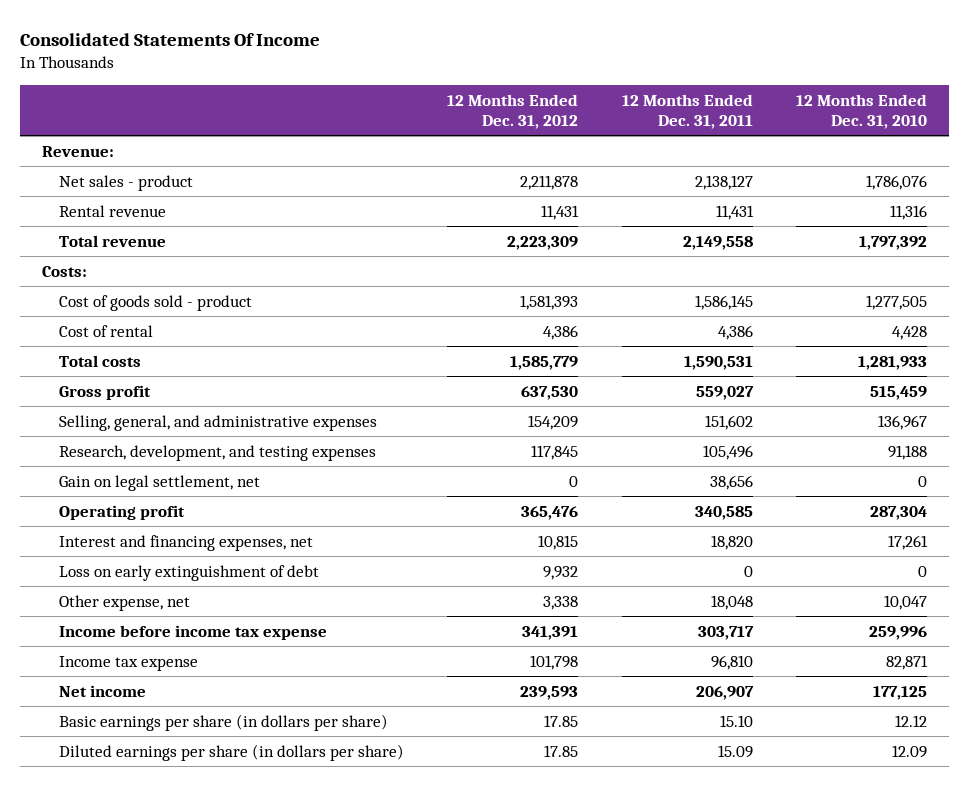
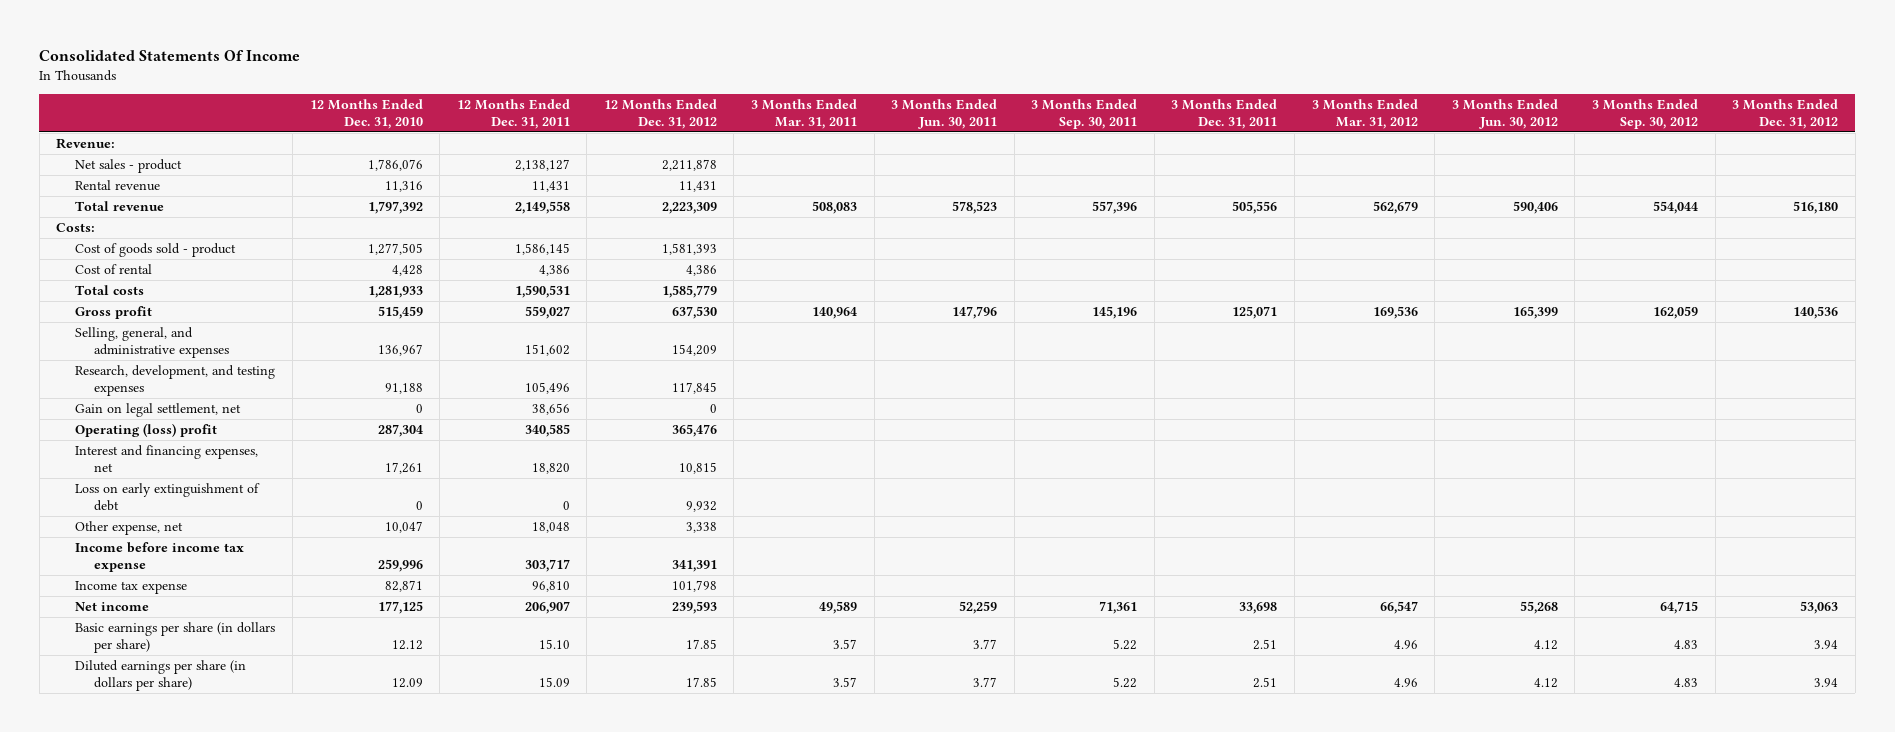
none -> [751,99,858,129] 3 Months Ended Mar. 31, 2011
none -> [891,99,998,129] 3 Months Ended Jun. 30, 2011
none -> [1031,99,1138,129] 3 Months Ended Sep. 30, 2011
none -> [1171,99,1278,129] 3 Months Ended Dec. 31, 2011
none -> [1311,99,1418,129] 3 Months Ended Mar. 31, 2012
none -> [1451,99,1558,129] 3 Months Ended Jun. 30, 2012
none -> [1591,99,1698,129] 3 Months Ended Sep. 30, 2012
none -> [1732,99,1839,129] 3 Months Ended Dec. 31, 2012
[58,504,185,520] Operating profit -> [75,423,218,438] Operating (loss) profit

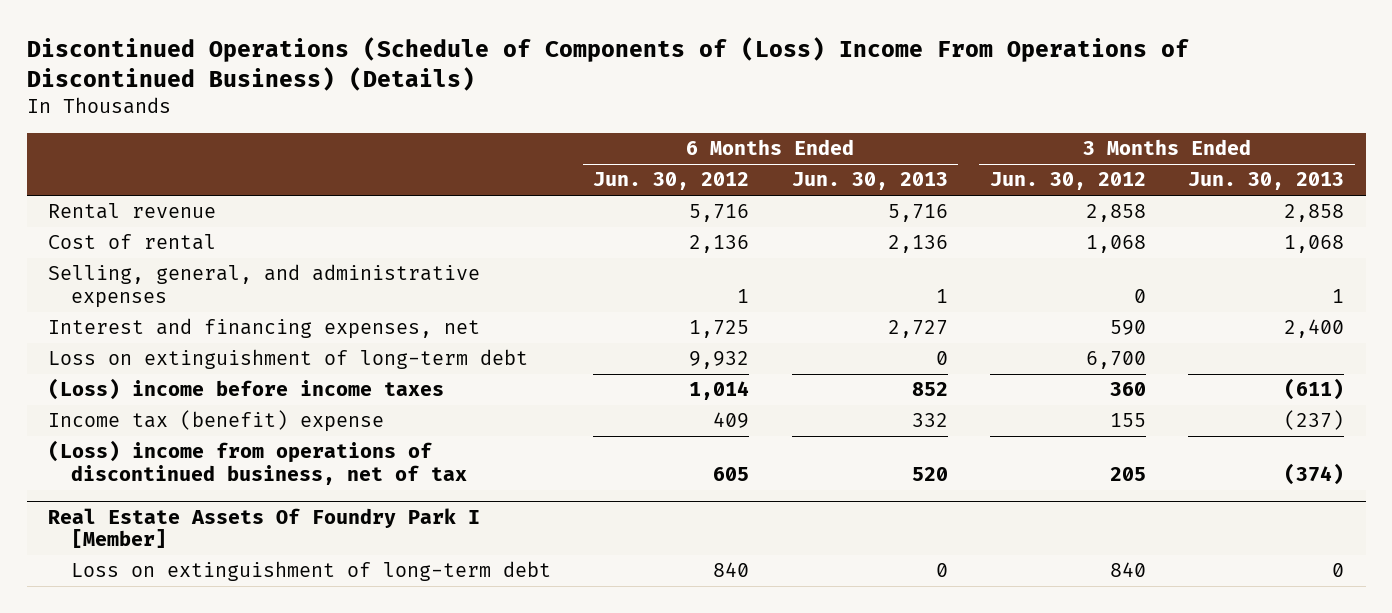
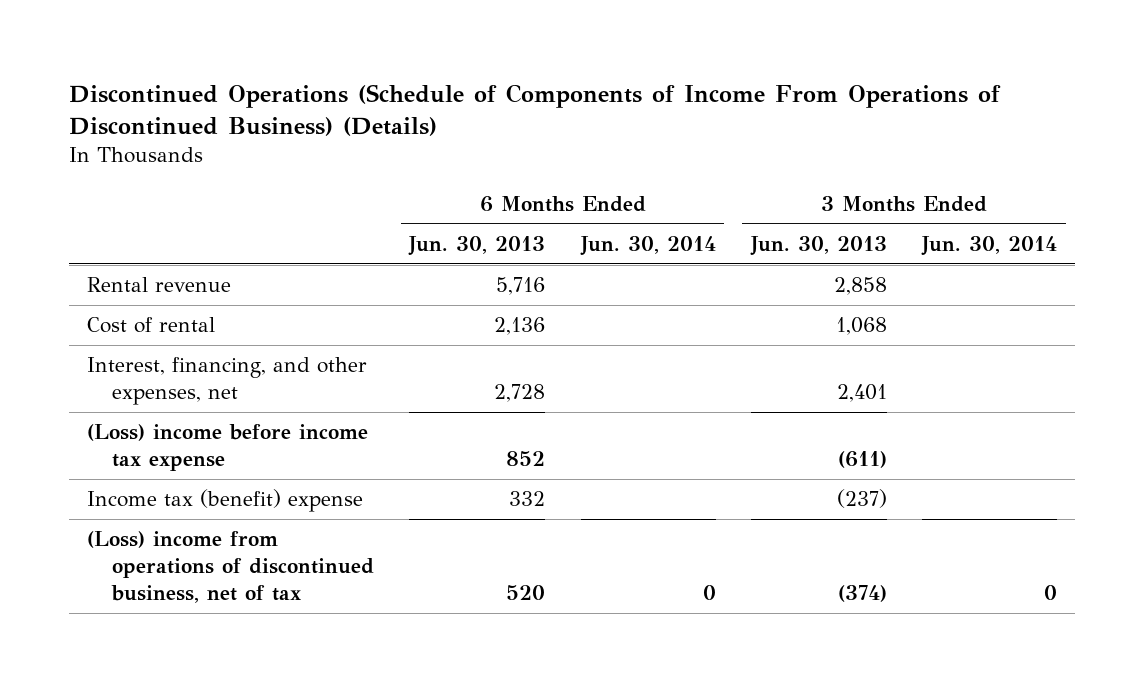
[26,37,1189,92] Discontinued Operations (Schedule of Components of (Loss) Income From Operations of Discontinued Business) (Details) -> [69,83,1002,137] Discontinued Operations (Schedule of Components of Income From Operations of Discontinued Business) (Details)
[593,172,750,191] Jun. 30, 2012 -> none
[989,172,1146,191] Jun. 30, 2012 -> none
none -> [579,235,716,256] Jun. 30, 2014
none -> [920,235,1057,256] Jun. 30, 2014
[48,264,481,308] Selling, general, and administrative expenses -> none
[48,349,529,370] Loss on extinguishment of long-term debt -> none
[48,318,481,340] Interest and financing expenses, net -> [86,357,367,405] Interest, financing, and other expenses, net
[887,320,948,339] 2,727 -> [494,383,546,402] 2,728
[1284,319,1345,339] 2,400 -> [836,383,887,402] 2,401
[48,378,445,401] (Loss) income before income taxes -> [86,424,368,471] (Loss) income before income tax expense
[48,507,481,548] Real Estate Assets Of Foundry Park I [Member] -> none
[70,561,551,582] Loss on extinguishment of long-term debt -> none

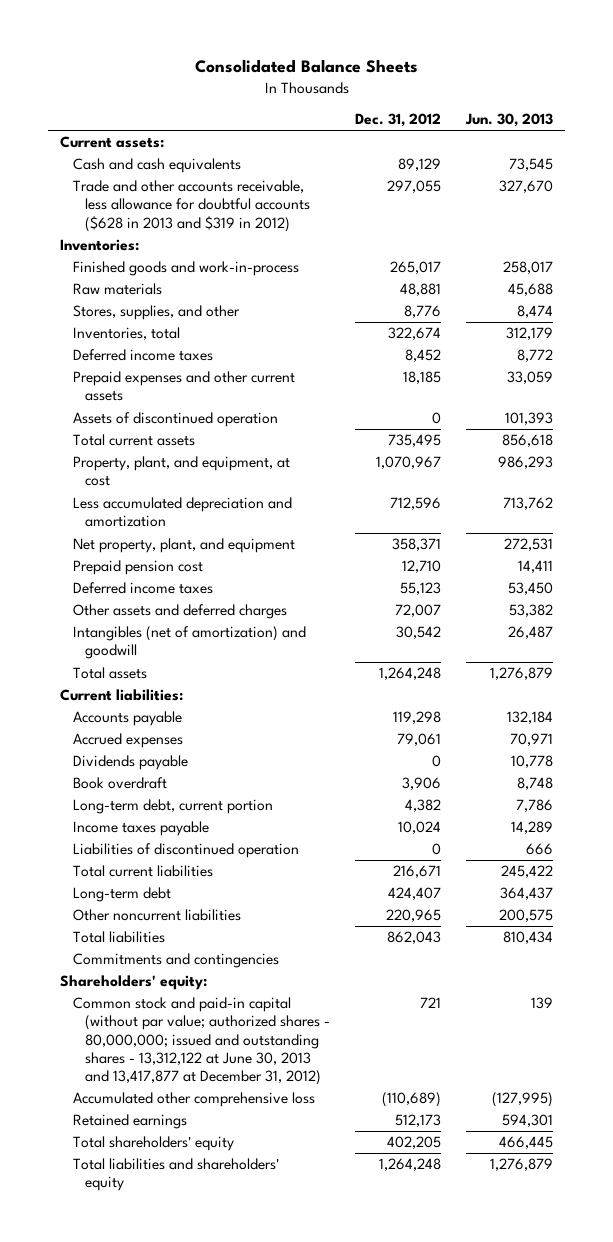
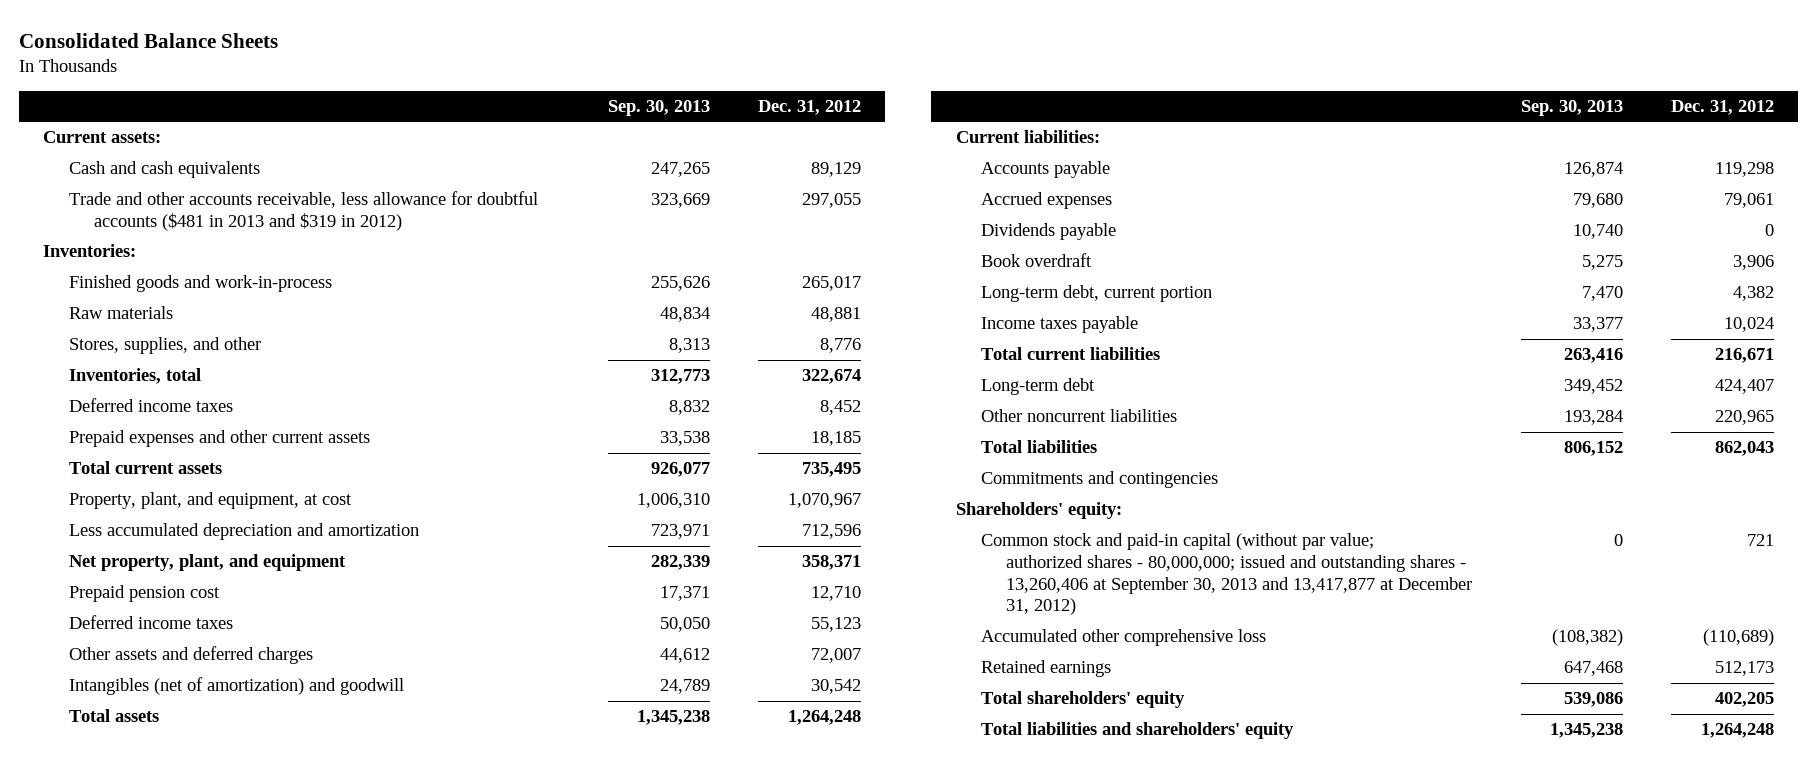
[464,113,553,128] Jun. 30, 2013 -> none
none -> [608,100,711,117] Sep. 30, 2013
[72,180,311,232] Trade and other accounts receivable, less allowance for doubtful accounts ($628 in 2013 and $319 in 2012) -> [68,191,538,231] Trade and other accounts receivable, less allowance for doubtful accounts ($481 in 2013 and $319 in 2012)
[72,412,278,428] Assets of discontinued operation -> none
[72,843,299,859] Liabilities of discontinued operation -> none
[72,997,331,1086] Common stock and paid-in capital (without par value; authorized shares - 80,000,000; issued and outstanding shares - 13,312,122 at June 30, 2013 and 13,417,877 at December 31, 2012) -> [980,533,1473,616] Common stock and paid-in capital (without par value; authorized shares - 80,000,000; issued and outstanding shares - 13,260,406 at September 30, 2013 and 13,417,877 at December 31, 2012)

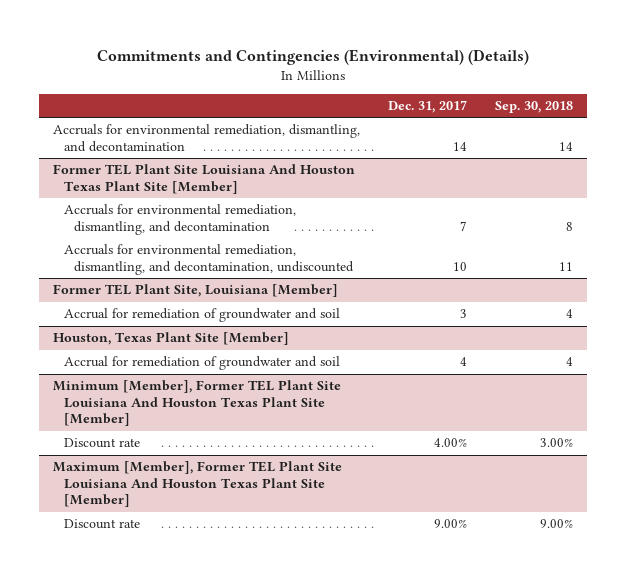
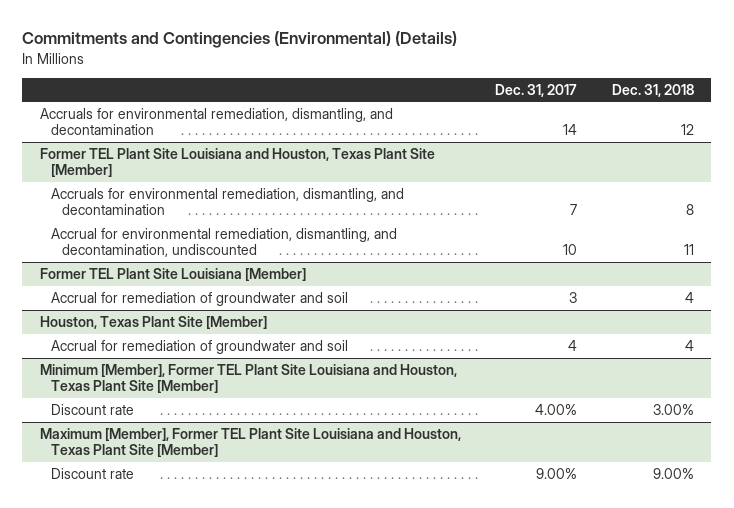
[495,101,574,114] Sep. 30, 2018 -> none
none -> [611,83,694,97] Dec. 31, 2018
[53,164,356,194] Former TEL Plant Site Louisiana And Houston Texas Plant Site [Member] -> [39,147,435,178] Former TEL Plant Site Louisiana and Houston, Texas Plant Site [Member]
[63,244,355,275] Accruals for environmental remediation, dismantling, and decontamination, undiscounted -> [50,227,397,258] Accrual for environmental remediation, dismantling, and decontamination, undiscounted
[53,284,339,298] Former TEL Plant Site, Louisiana [Member] -> [39,267,306,281] Former TEL Plant Site Louisiana [Member]
[53,380,342,427] Minimum [Member], Former TEL Plant Site Louisiana And Houston Texas Plant Site [Member] -> [39,363,457,394] Minimum [Member], Former TEL Plant Site Louisiana and Houston, Texas Plant Site [Member]
[53,461,343,508] Maximum [Member], Former TEL Plant Site Louisiana And Houston Texas Plant Site [Member] -> [39,427,461,458] Maximum [Member], Former TEL Plant Site Louisiana and Houston, Texas Plant Site [Member]

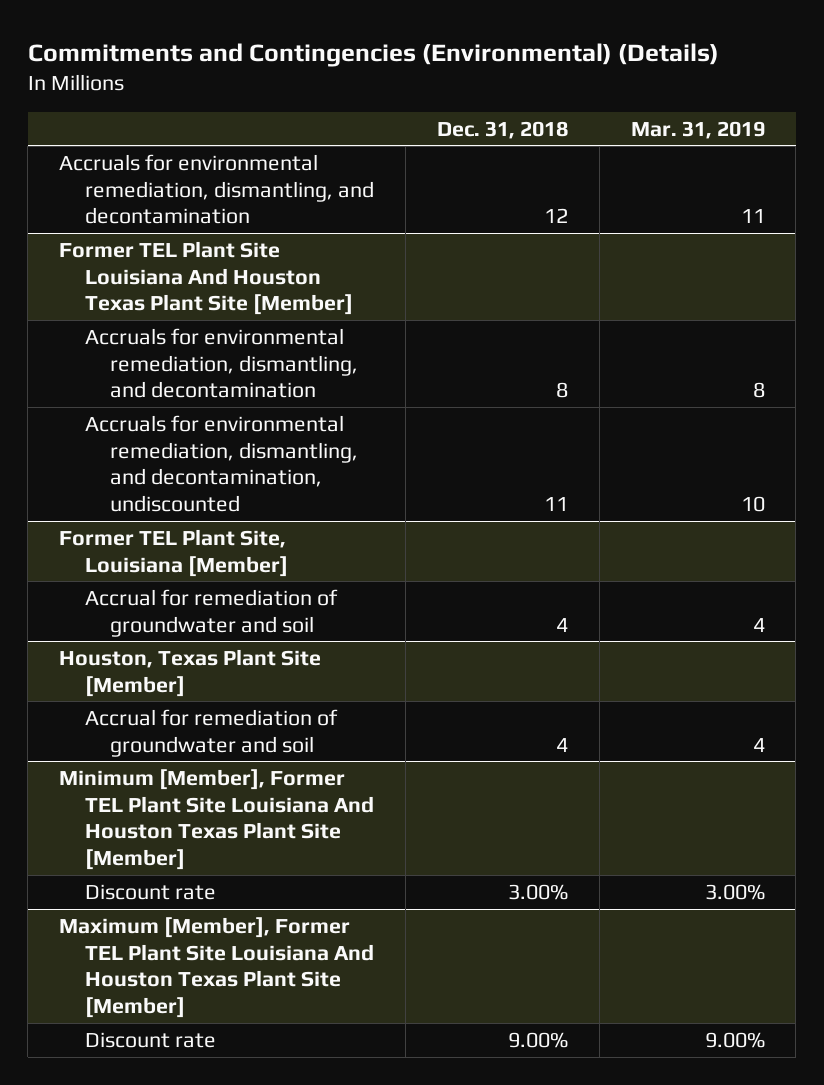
[495,83,578,97] Dec. 31, 2017 -> none
none -> [630,120,765,139] Mar. 31, 2019
[39,147,435,178] Former TEL Plant Site Louisiana and Houston, Texas Plant Site [Member] -> [59,240,353,316] Former TEL Plant Site Louisiana And Houston Texas Plant Site [Member]
[50,227,397,258] Accrual for environmental remediation, dismantling, and decontamination, undiscounted -> [84,414,359,512] Accruals for environmental remediation, dismantling, and decontamination, undiscounted
[39,267,306,281] Former TEL Plant Site Louisiana [Member] -> [59,528,288,577] Former TEL Plant Site, Louisiana [Member]
[39,363,457,394] Minimum [Member], Former TEL Plant Site Louisiana and Houston, Texas Plant Site [Member] -> [59,768,374,870] Minimum [Member], Former TEL Plant Site Louisiana And Houston Texas Plant Site [Member]
[39,427,461,458] Maximum [Member], Former TEL Plant Site Louisiana and Houston, Texas Plant Site [Member] -> [59,916,374,1018] Maximum [Member], Former TEL Plant Site Louisiana And Houston Texas Plant Site [Member]

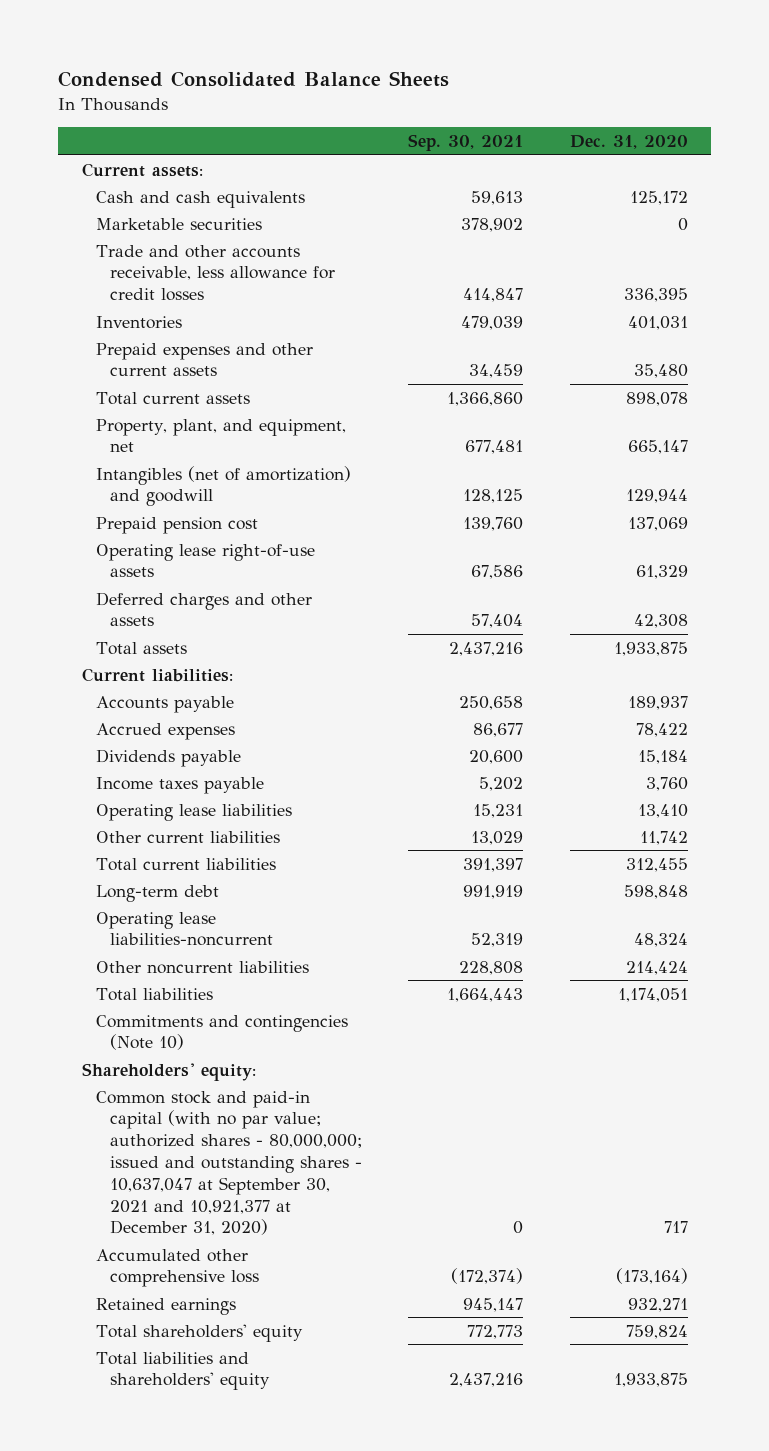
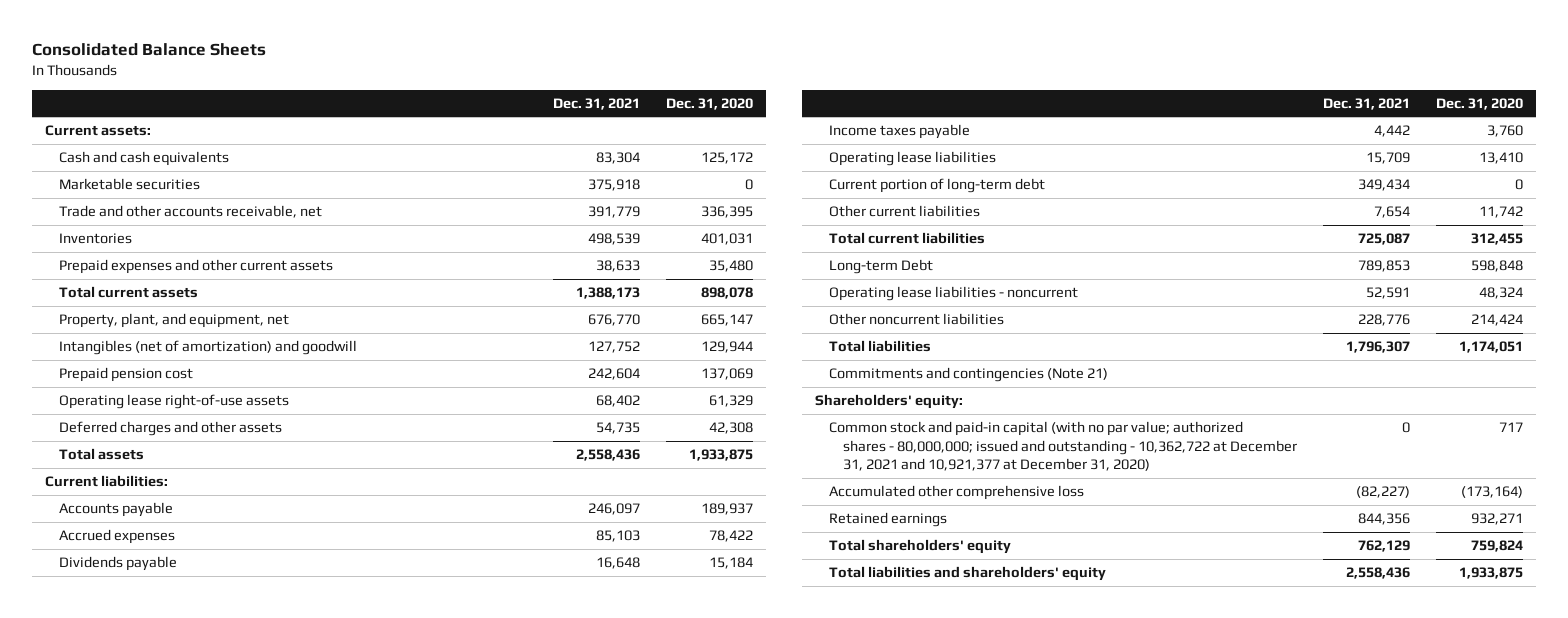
[58,70,450,87] Condensed Consolidated Balance Sheets -> [32,42,267,56] Consolidated Balance Sheets
[408,133,524,151] Sep. 30, 2021 -> none
none -> [552,97,640,110] Dec. 31, 2021
[95,244,335,302] Trade and other accounts receivable, less allowance for credit losses -> [58,205,322,219] Trade and other accounts receivable, net
none -> [829,178,1046,194] Current portion of long-term debt
[95,884,219,902] Long-term debt -> [829,259,934,275] Long-term Debt
[95,911,273,947] Operating lease liabilities-noncurrent -> [829,286,1079,302] Operating lease liabilities - noncurrent
[95,1014,348,1051] Commitments and contingencies (Note 10) -> [829,367,1109,383] Commitments and contingencies (Note 21)
[95,1090,362,1236] Common stock and paid-in capital (with no par value; authorized shares - 80,000,000; issued and outstanding shares - 10,637,047 at September 30, 2021 and 10,921,377 at December 31, 2020) -> [829,421,1298,471] Common stock and paid-in capital (with no par value; authorized shares - 80,000,000; issued and outstanding - 10,362,722 at December 31, 2021 and 10,921,377 at December 31, 2020)

